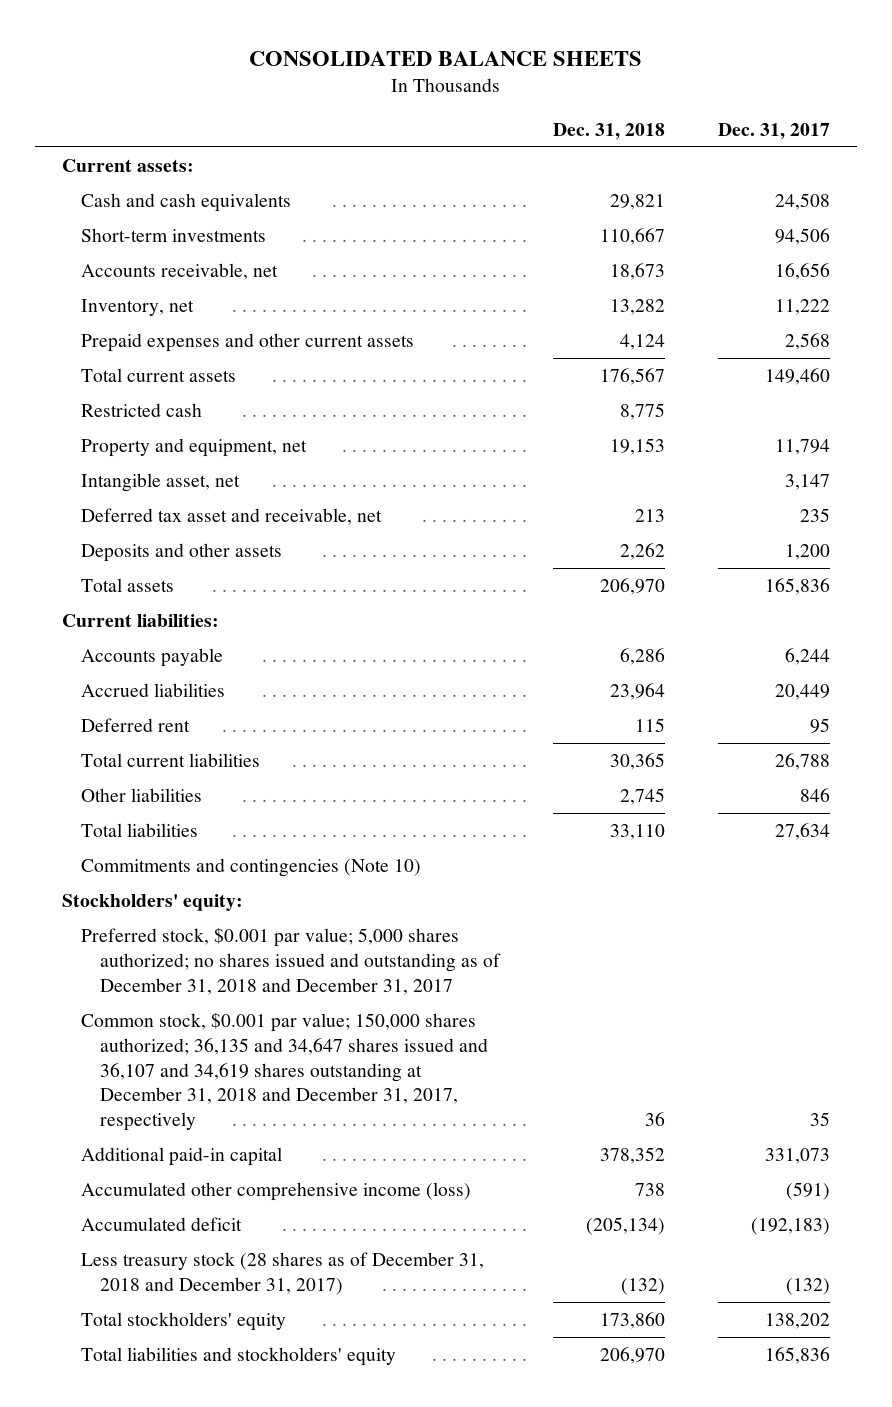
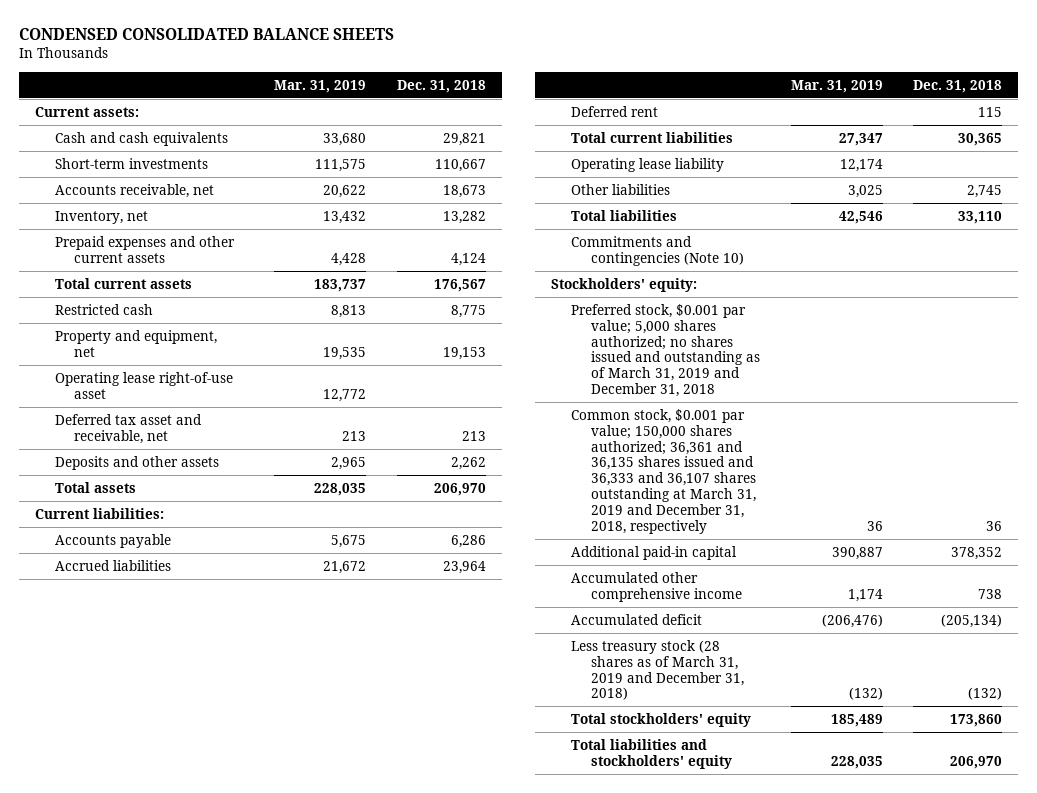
[248,50,642,66] CONSOLIDATED BALANCE SHEETS -> [19,28,395,41] CONDENSED CONSOLIDATED BALANCE SHEETS
[718,122,831,140] Dec. 31, 2017 -> none
none -> [274,79,367,93] Mar. 31, 2019
[80,473,240,493] Intangible asset, net -> none
none -> [54,371,233,399] Operating lease right-of-use asset
none -> [570,157,724,172] Operating lease liability
[80,927,502,995] Preferred stock, $0.001 par value; 5,000 shares authorized; no shares issued and outstanding as of December 31, 2018 and December 31, 2017 -> [570,303,760,398] Preferred stock, $0.001 par value; 5,000 shares authorized; no shares issued and outstanding as of March 31, 2019 and December 31, 2018
[80,1012,489,1132] Common stock, $0.001 par value; 150,000 shares authorized; 36,135 and 34,647 shares issued and 36,107 and 34,619 shares outstanding at December 31, 2018 and December 31, 2017, respectively -> [570,408,756,534] Common stock, $0.001 par value; 150,000 shares authorized; 36,361 and 36,135 shares issued and 36,333 and 36,107 shares outstanding at March 31, 2019 and December 31, 2018, respectively
[80,1182,471,1202] Accumulated other comprehensive income (loss) -> [570,571,742,602] Accumulated other comprehensive income
[80,1252,484,1295] Less treasury stock (28 shares as of December 31, 2018 and December 31, 2017) -> [570,639,744,701] Less treasury stock (28 shares as of March 31, 2019 and December 31, 2018)

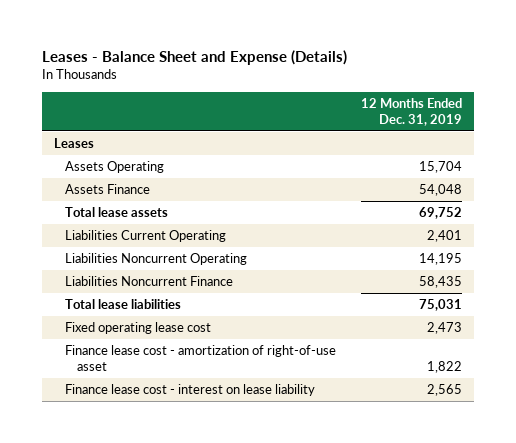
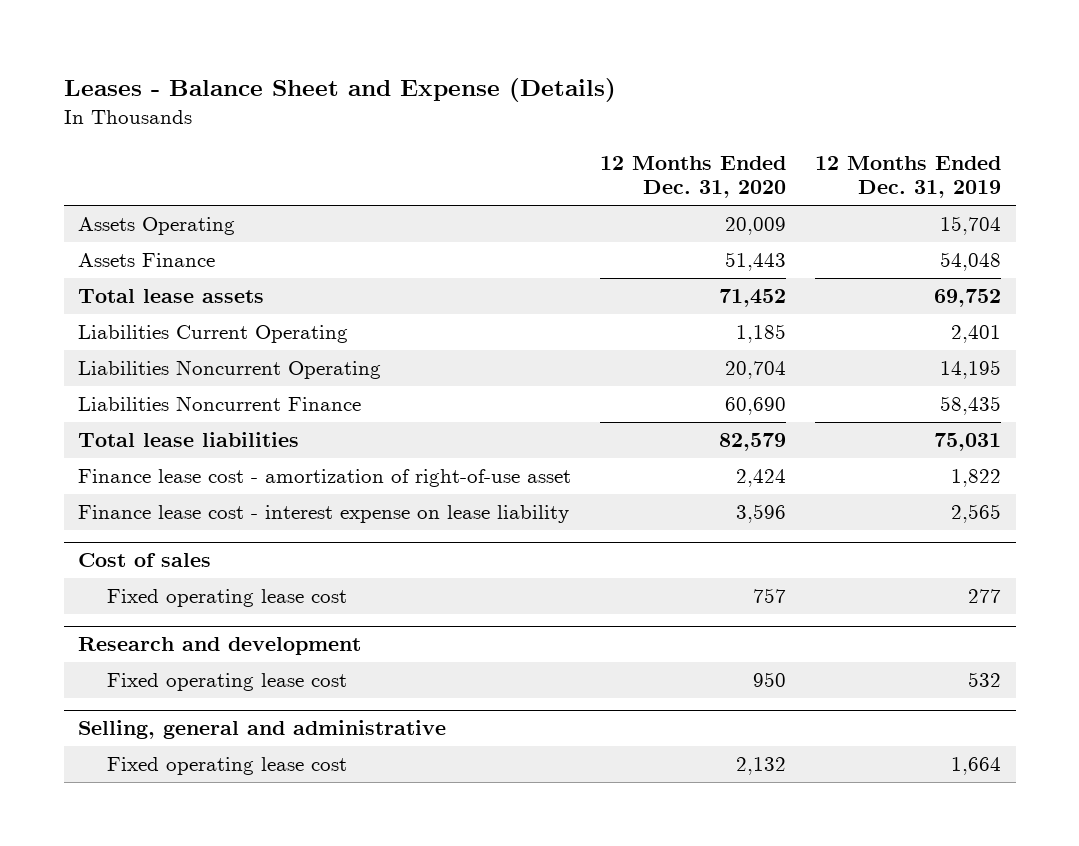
none -> [600,155,787,199] 12 Months Ended Dec. 31, 2020
[53,138,94,149] Leases -> none
[65,322,212,335] Fixed operating lease cost -> none
[65,384,316,397] Finance lease cost - interest on lease liability -> [78,505,570,524] Finance lease cost - interest expense on lease liability
none -> [78,553,212,568] Cost of sales
none -> [106,589,347,608] Fixed operating lease cost
none -> [78,637,362,656] Research and development
none -> [106,673,347,692] Fixed operating lease cost
none -> [78,720,447,740] Selling, general and administrative
none -> [106,757,347,776] Fixed operating lease cost

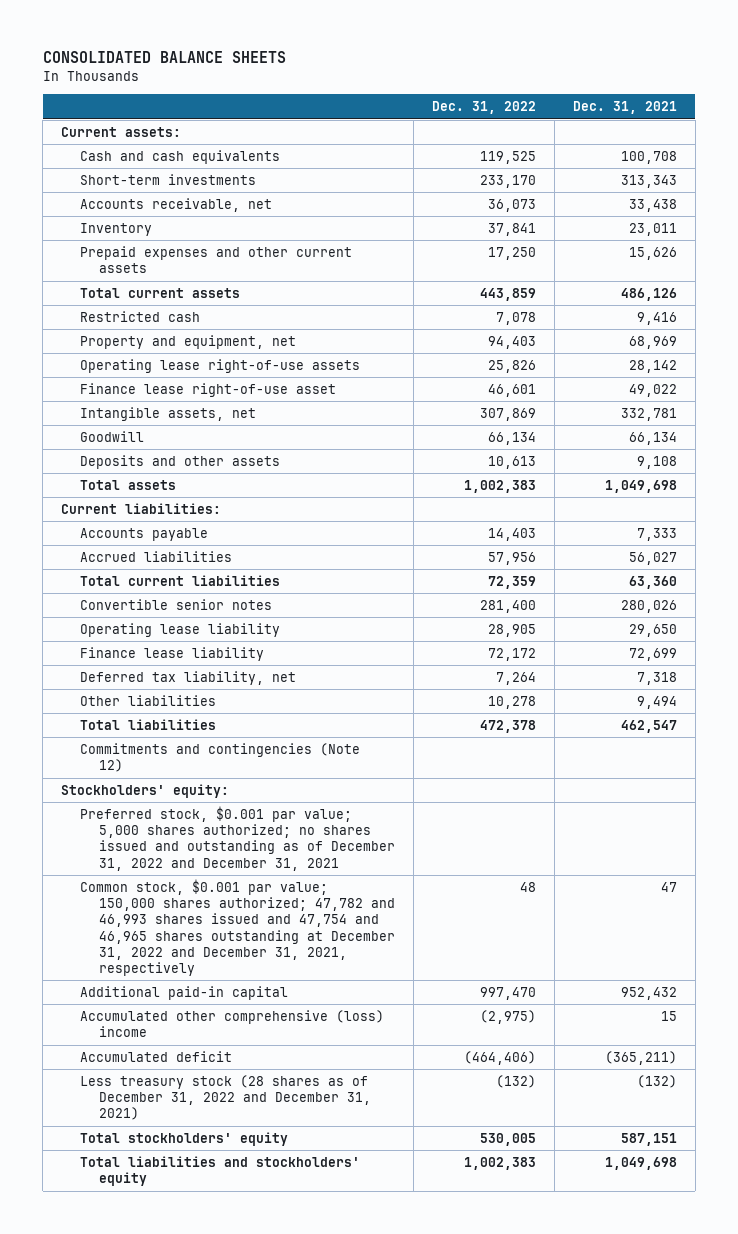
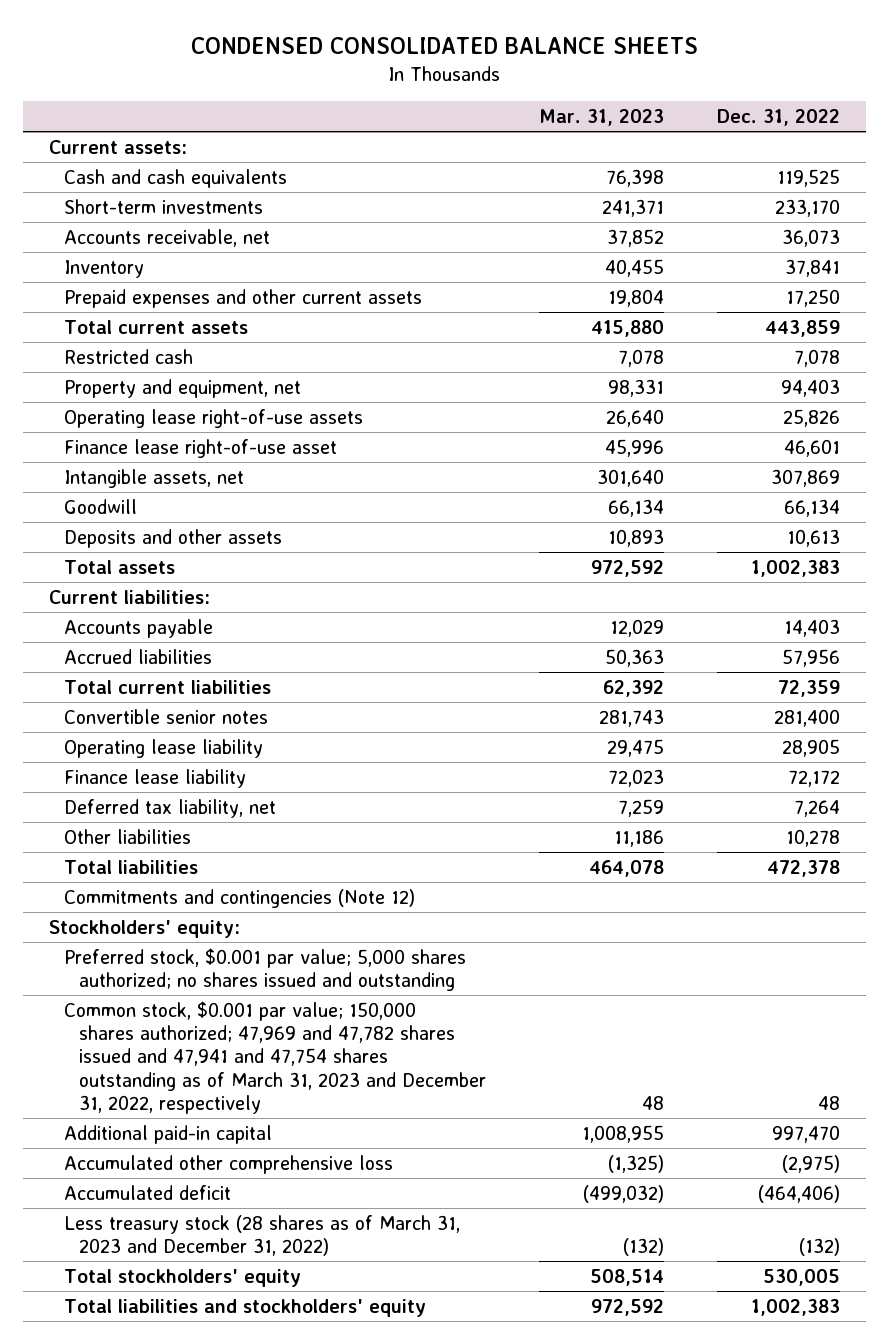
[42,51,286,64] CONSOLIDATED BALANCE SHEETS -> [191,36,699,54] CONDENSED CONSOLIDATED BALANCE SHEETS
[573,101,678,115] Dec. 31, 2021 -> none
none -> [538,109,664,127] Mar. 31, 2023
[80,806,396,871] Preferred stock, $0.001 par value; 5,000 shares authorized; no shares issued and outstanding as of December 31, 2022 and December 31, 2021 -> [64,947,467,992] Preferred stock, $0.001 par value; 5,000 shares authorized; no shares issued and outstanding
[80,879,396,976] Common stock, $0.001 par value; 150,000 shares authorized; 47,782 and 46,993 shares issued and 47,754 and 46,965 shares outstanding at December 31, 2022 and December 31, 2021, respectively -> [64,1000,487,1114] Common stock, $0.001 par value; 150,000 shares authorized; 47,969 and 47,782 shares issued and 47,941 and 47,754 shares outstanding as of March 31, 2023 and December 31, 2022, respectively
[80,1010,385,1038] Accumulated other comprehensive (loss) income -> [64,1154,394,1174] Accumulated other comprehensive loss
[80,1075,372,1121] Less treasury stock (28 shares as of December 31, 2022 and December 31, 2021) -> [64,1214,461,1257] Less treasury stock (28 shares as of March 31, 2023 and December 31, 2022)

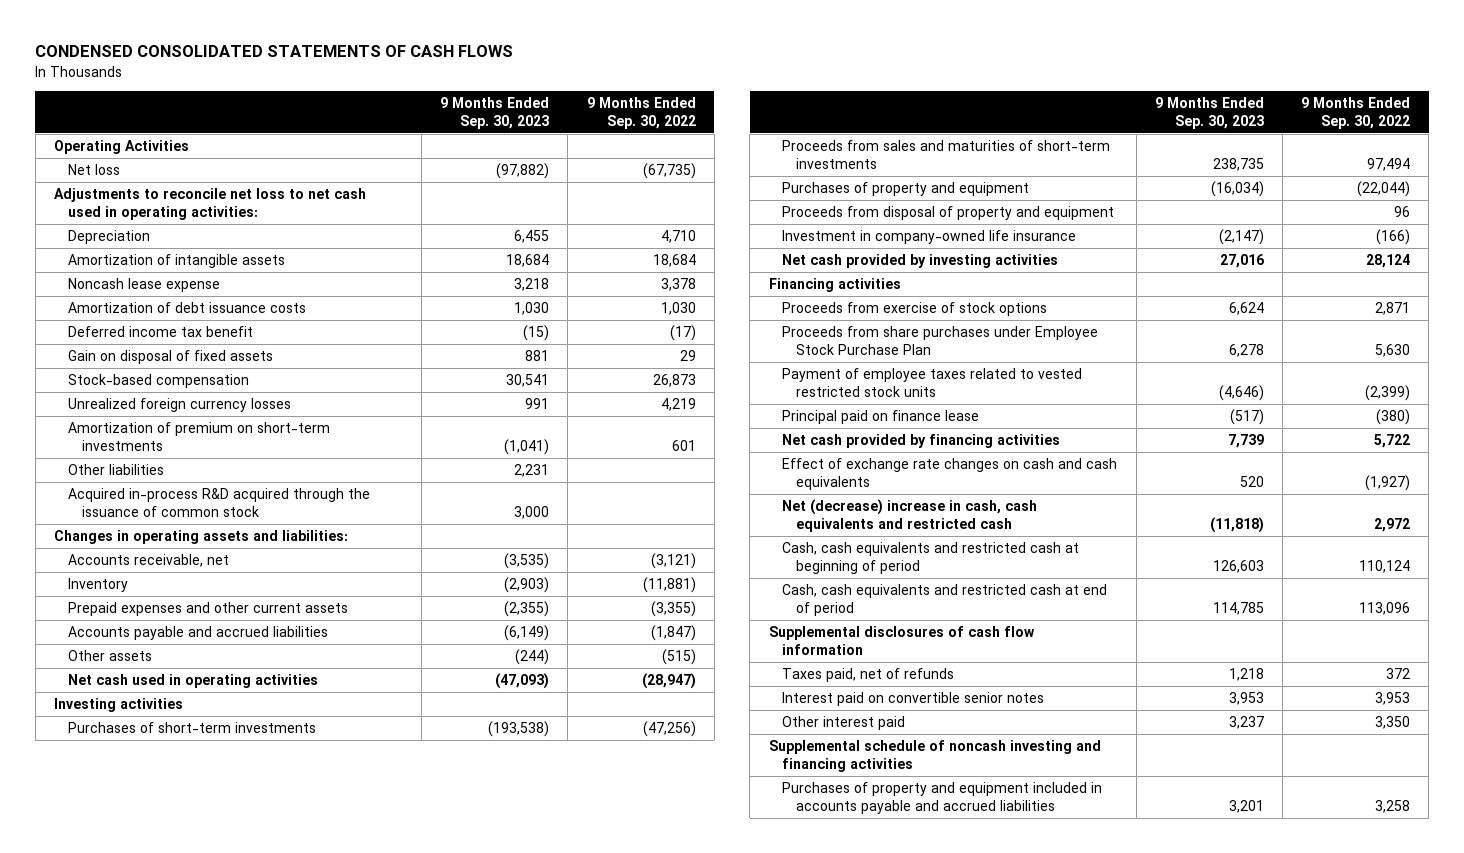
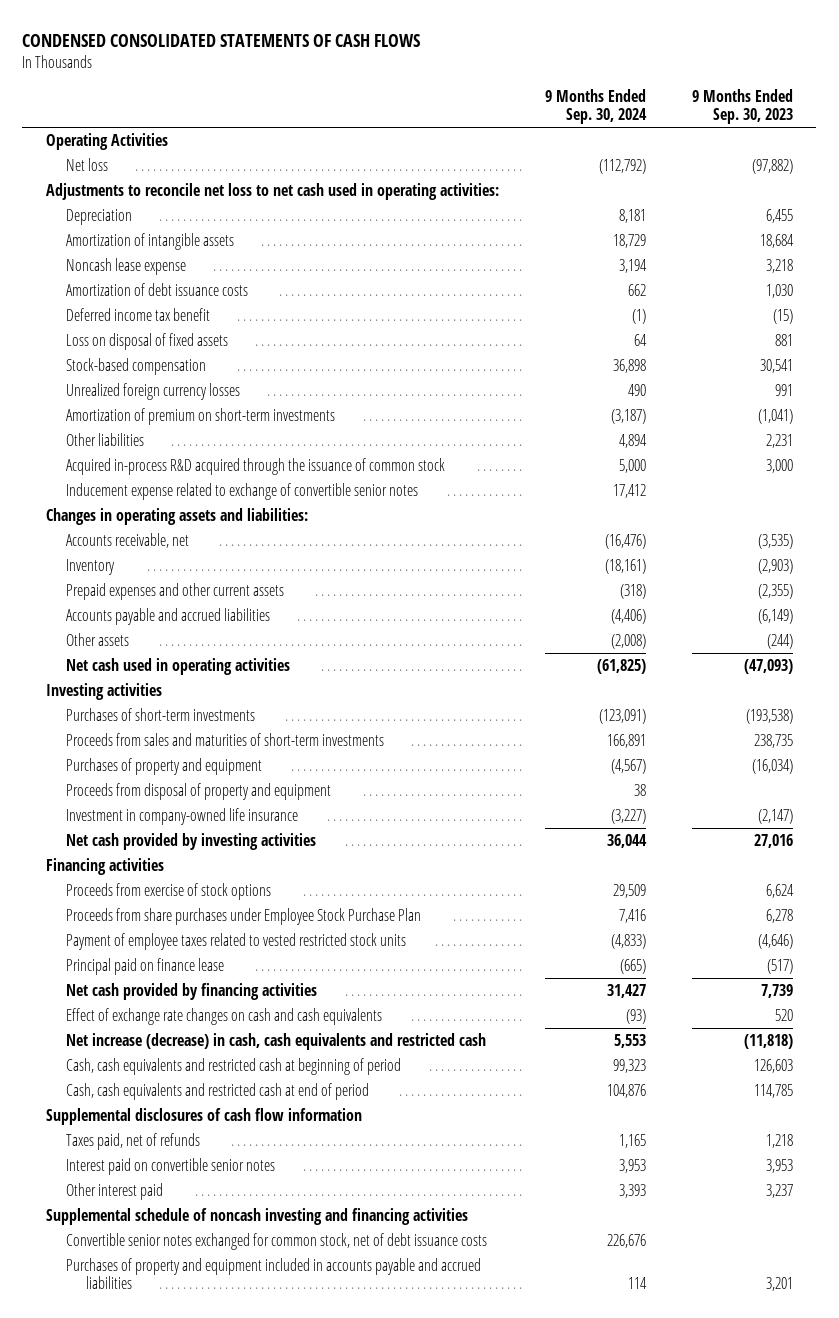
[586,96,696,129] 9 Months Ended Sep. 30, 2022 -> none
none -> [544,89,647,125] 9 Months Ended Sep. 30, 2024
[67,350,273,365] Gain on disposal of fixed assets -> [65,333,228,351] Loss on disposal of fixed assets
none -> [65,483,418,501] Inducement expense related to exchange of convertible senior notes
[782,499,1038,532] Net (decrease) increase in cash, cash equivalents and restricted cash -> [65,1033,486,1051] Net increase (decrease) in cash, cash equivalents and restricted cash
none -> [65,1233,487,1251] Convertible senior notes exchanged for common stock, net of debt issuance costs

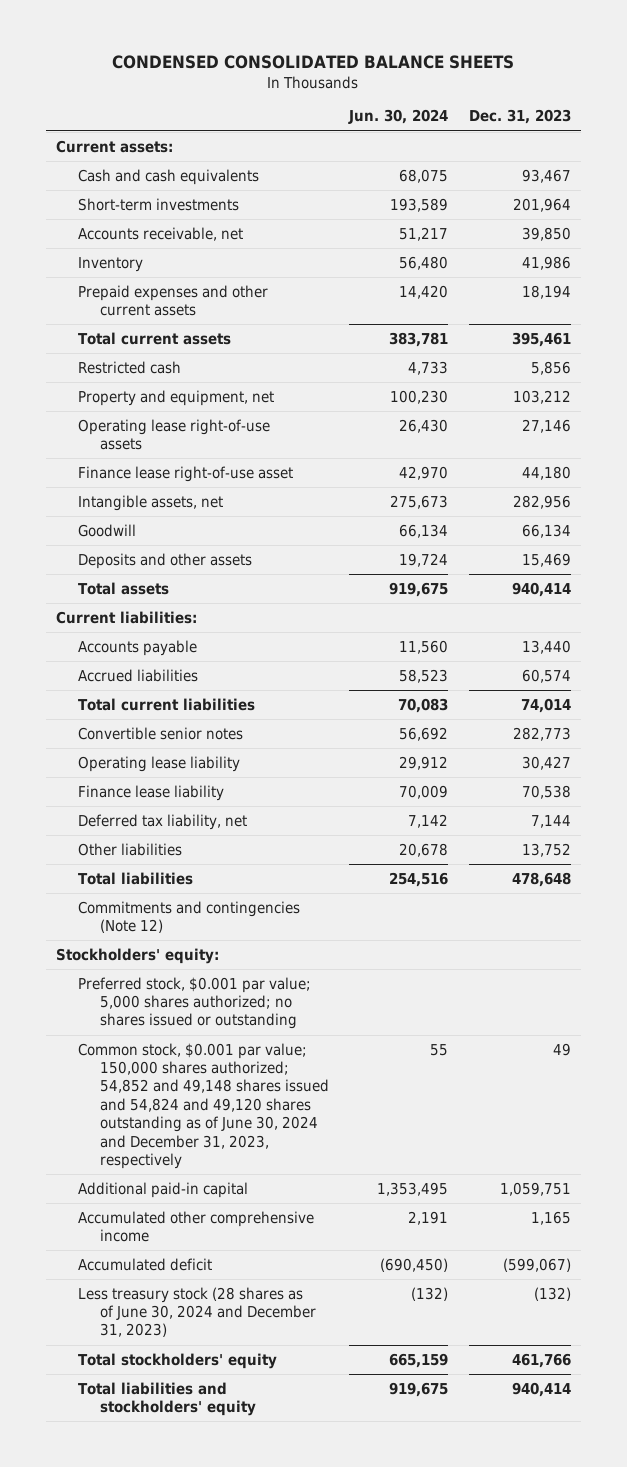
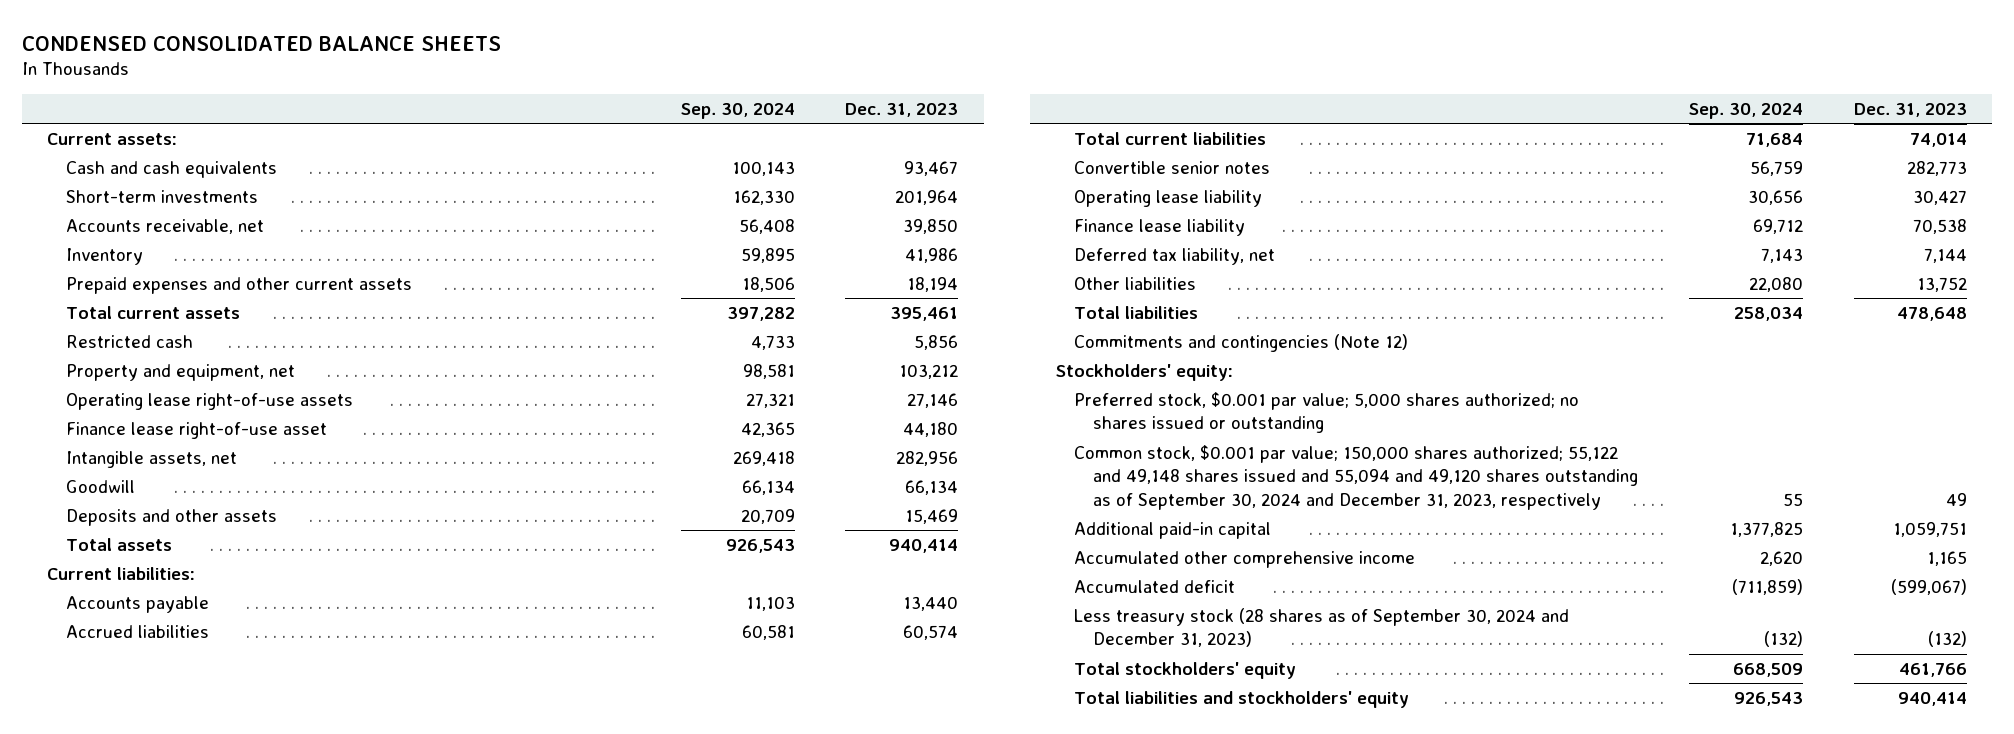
[348,109,449,125] Jun. 30, 2024 -> none
none -> [680,102,795,119] Sep. 30, 2024
[78,1042,330,1170] Common stock, $0.001 par value; 150,000 shares authorized; 54,852 and 49,148 shares issued and 54,824 and 49,120 shares outstanding as of June 30, 2024 and December 31, 2023, respectively -> [1074,444,1639,510] Common stock, $0.001 par value; 150,000 shares authorized; 55,122 and 49,148 shares issued and 55,094 and 49,120 shares outstanding as of September 30, 2024 and December 31, 2023, respectively
[78,1286,317,1338] Less treasury stock (28 shares as of June 30, 2024 and December 31, 2023) -> [1074,607,1570,648] Less treasury stock (28 shares as of September 30, 2024 and December 31, 2023)

